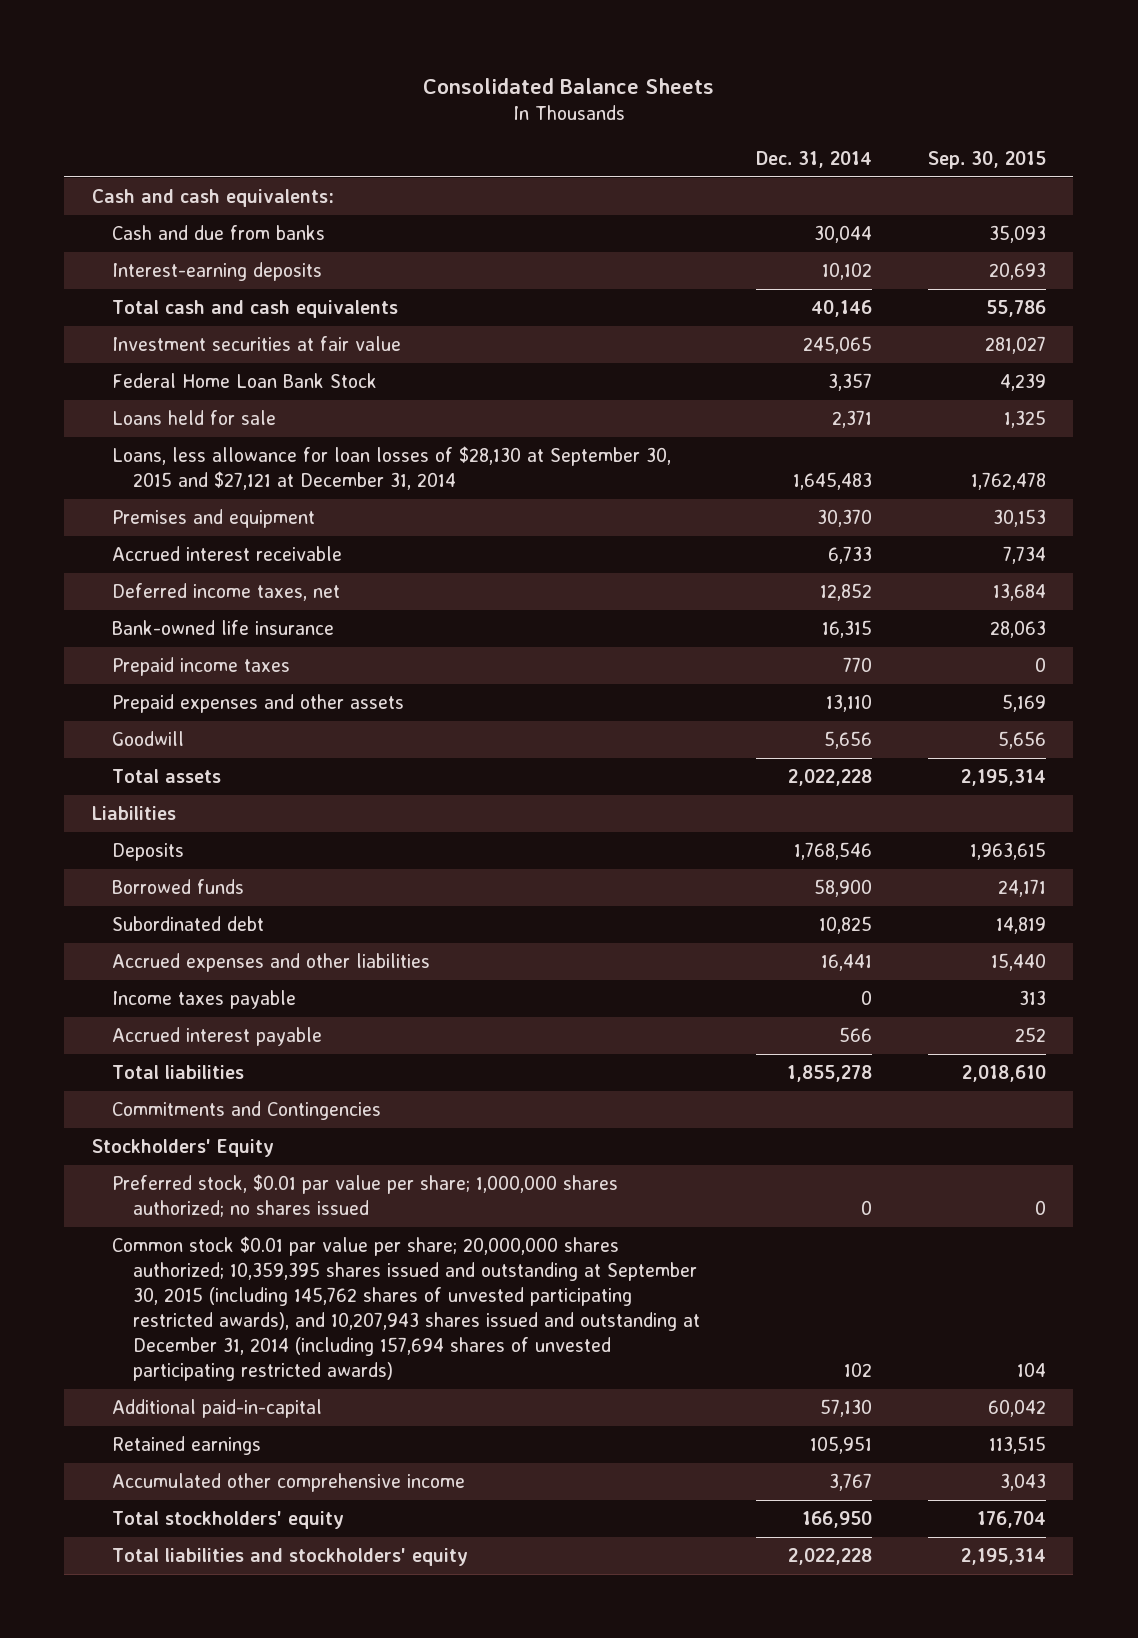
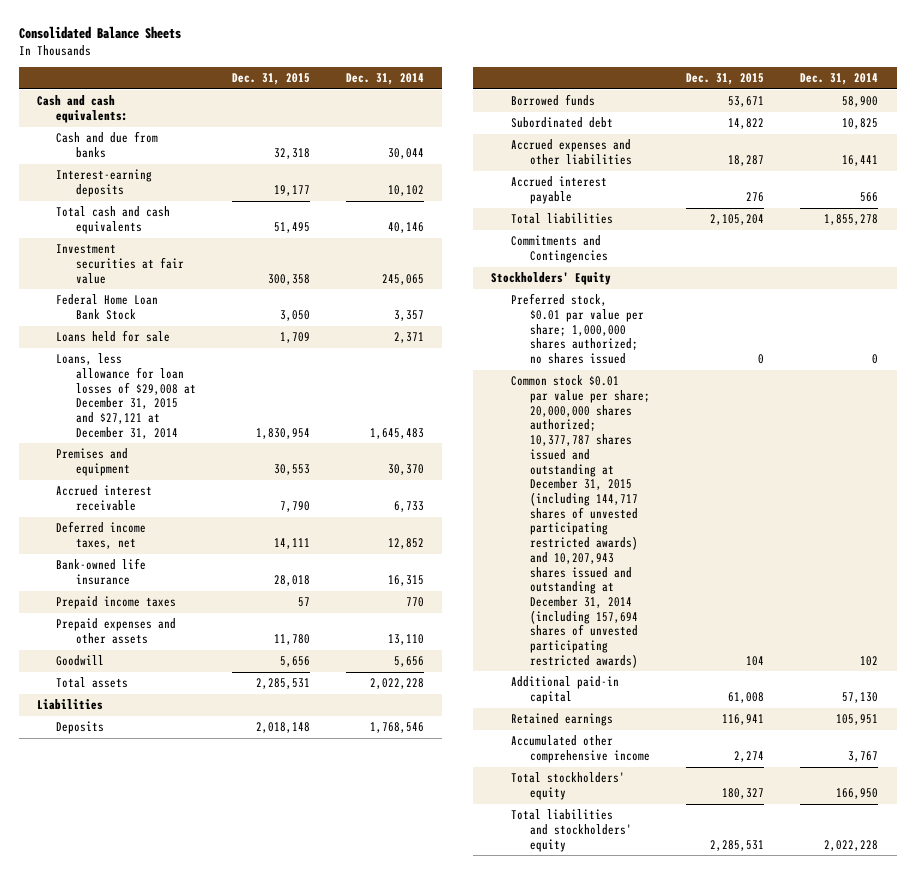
[927,150,1046,169] Sep. 30, 2015 -> none
none -> [231,73,310,86] Dec. 31, 2015
[112,446,672,491] Loans, less allowance for loan losses of $28,130 at September 30, 2015 and $27,121 at December 31, 2014 -> [56,353,196,439] Loans, less allowance for loan losses of $29,008 at December 31, 2015 and $27,121 at December 31, 2014
[112,990,297,1010] Income taxes payable -> none
[112,1236,700,1381] Common stock $0.01 par value per share; 20,000,000 shares authorized; 10,359,395 shares issued and outstanding at September 30, 2015 (including 145,762 shares of unvested participating restricted awards), and 10,207,943 shares issued and outstanding at December 31, 2014 (including 157,694 shares of unvested participating restricted awards) -> [510,375,650,668] Common stock $0.01 par value per share; 20,000,000 shares authorized; 10,377,787 shares issued and outstanding at December 31, 2015 (including 144,717 shares of unvested participating restricted awards) and 10,207,943 shares issued and outstanding at December 31, 2014 (including 157,694 shares of unvested participating restricted awards)
[112,1399,323,1419] Additional paid-in-capital -> [510,676,619,704] Additional paid-in capital

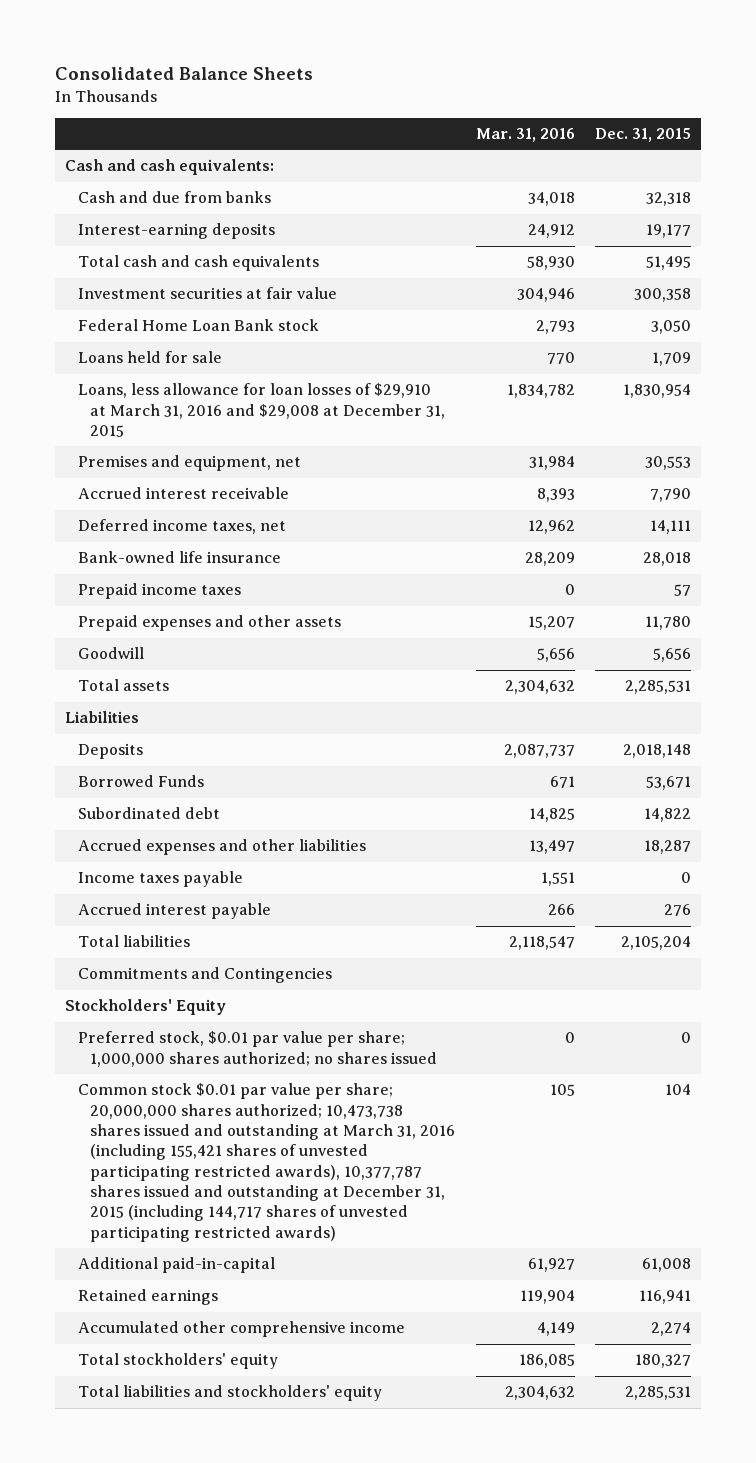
[346,73,425,86] Dec. 31, 2014 -> none
none -> [475,128,575,143] Mar. 31, 2016
[56,294,159,320] Federal Home Loan Bank Stock -> [77,319,319,332] Federal Home Loan Bank stock
[56,353,196,439] Loans, less allowance for loan losses of $29,008 at December 31, 2015 and $27,121 at December 31, 2014 -> [77,383,446,438] Loans, less allowance for loan losses of $29,910 at March 31, 2016 and $29,008 at December 31, 2015
[56,448,130,476] Premises and equipment -> [77,455,301,472] Premises and equipment, net
[510,94,595,107] Borrowed funds -> [77,775,204,788] Borrowed Funds
none -> [77,871,243,888] Income taxes payable
[510,375,650,668] Common stock $0.01 par value per share; 20,000,000 shares authorized; 10,377,787 shares issued and outstanding at December 31, 2015 (including 144,717 shares of unvested participating restricted awards) and 10,207,943 shares issued and outstanding at December 31, 2014 (including 157,694 shares of unvested participating restricted awards) -> [77,1083,456,1242] Common stock $0.01 par value per share; 20,000,000 shares authorized; 10,473,738 shares issued and outstanding at March 31, 2016 (including 155,421 shares of unvested participating restricted awards), 10,377,787 shares issued and outstanding at December 31, 2015 (including 144,717 shares of unvested participating restricted awards)
[510,676,619,704] Additional paid-in capital -> [77,1257,275,1274] Additional paid-in-capital

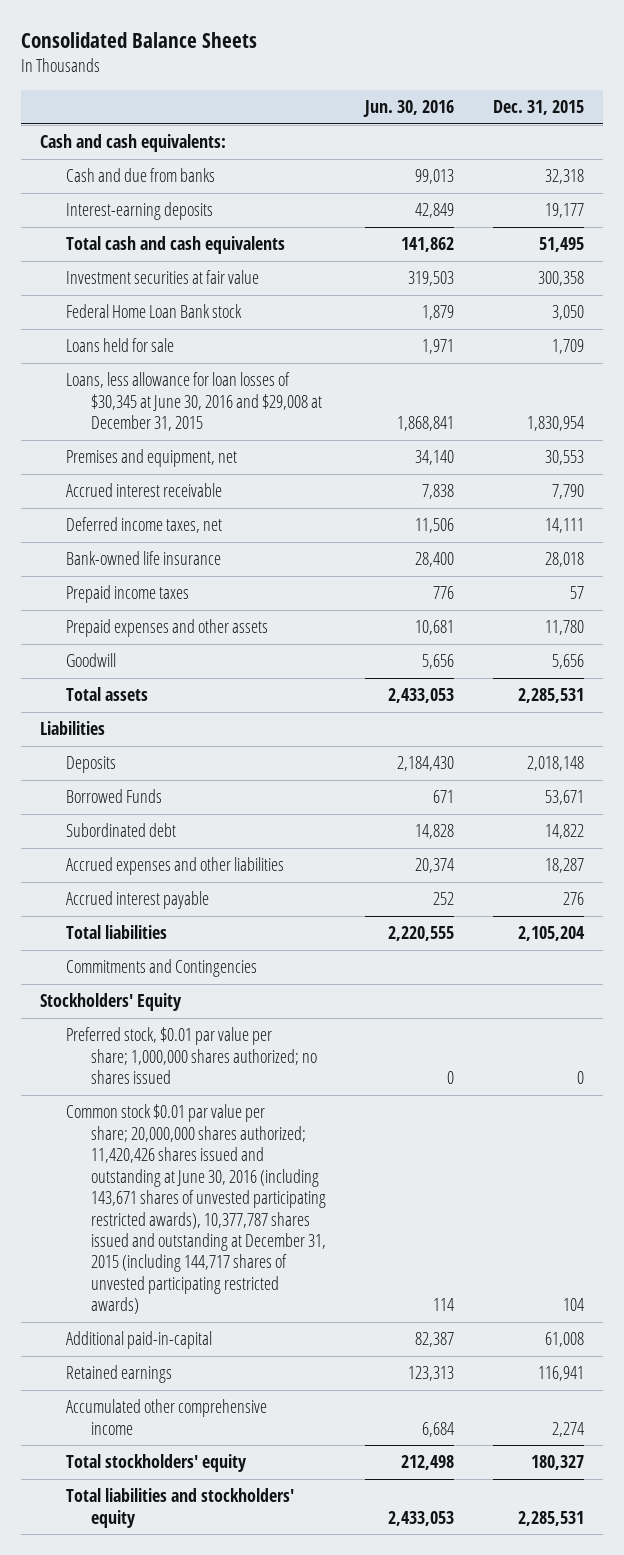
[475,128,575,143] Mar. 31, 2016 -> none
none -> [362,99,454,117] Jun. 30, 2016
[77,383,446,438] Loans, less allowance for loan losses of $29,910 at March 31, 2016 and $29,008 at December 31, 2015 -> [65,372,323,432] Loans, less allowance for loan losses of $30,345 at June 30, 2016 and $29,008 at December 31, 2015
[77,871,243,888] Income taxes payable -> none
[77,1083,456,1242] Common stock $0.01 par value per share; 20,000,000 shares authorized; 10,473,738 shares issued and outstanding at March 31, 2016 (including 155,421 shares of unvested participating restricted awards), 10,377,787 shares issued and outstanding at December 31, 2015 (including 144,717 shares of unvested participating restricted awards) -> [65,1104,327,1315] Common stock $0.01 par value per share; 20,000,000 shares authorized; 11,420,426 shares issued and outstanding at June 30, 2016 (including 143,671 shares of unvested participating restricted awards), 10,377,787 shares issued and outstanding at December 31, 2015 (including 144,717 shares of unvested participating restricted awards)

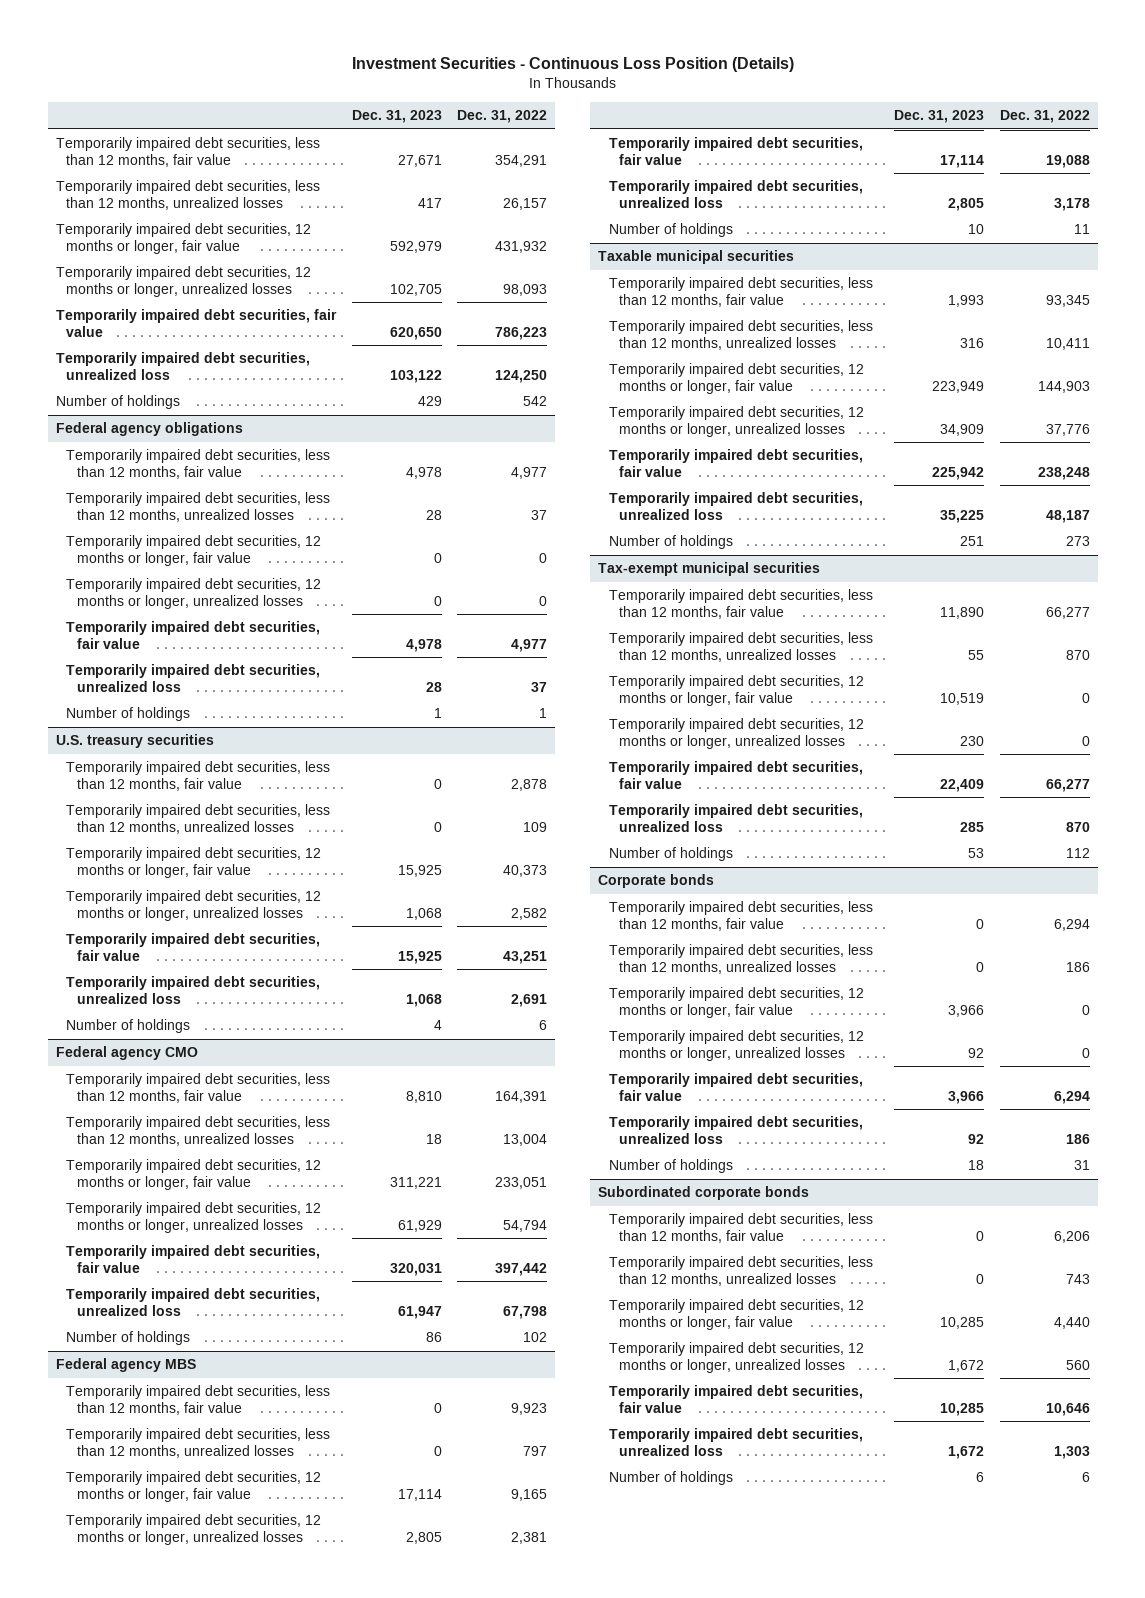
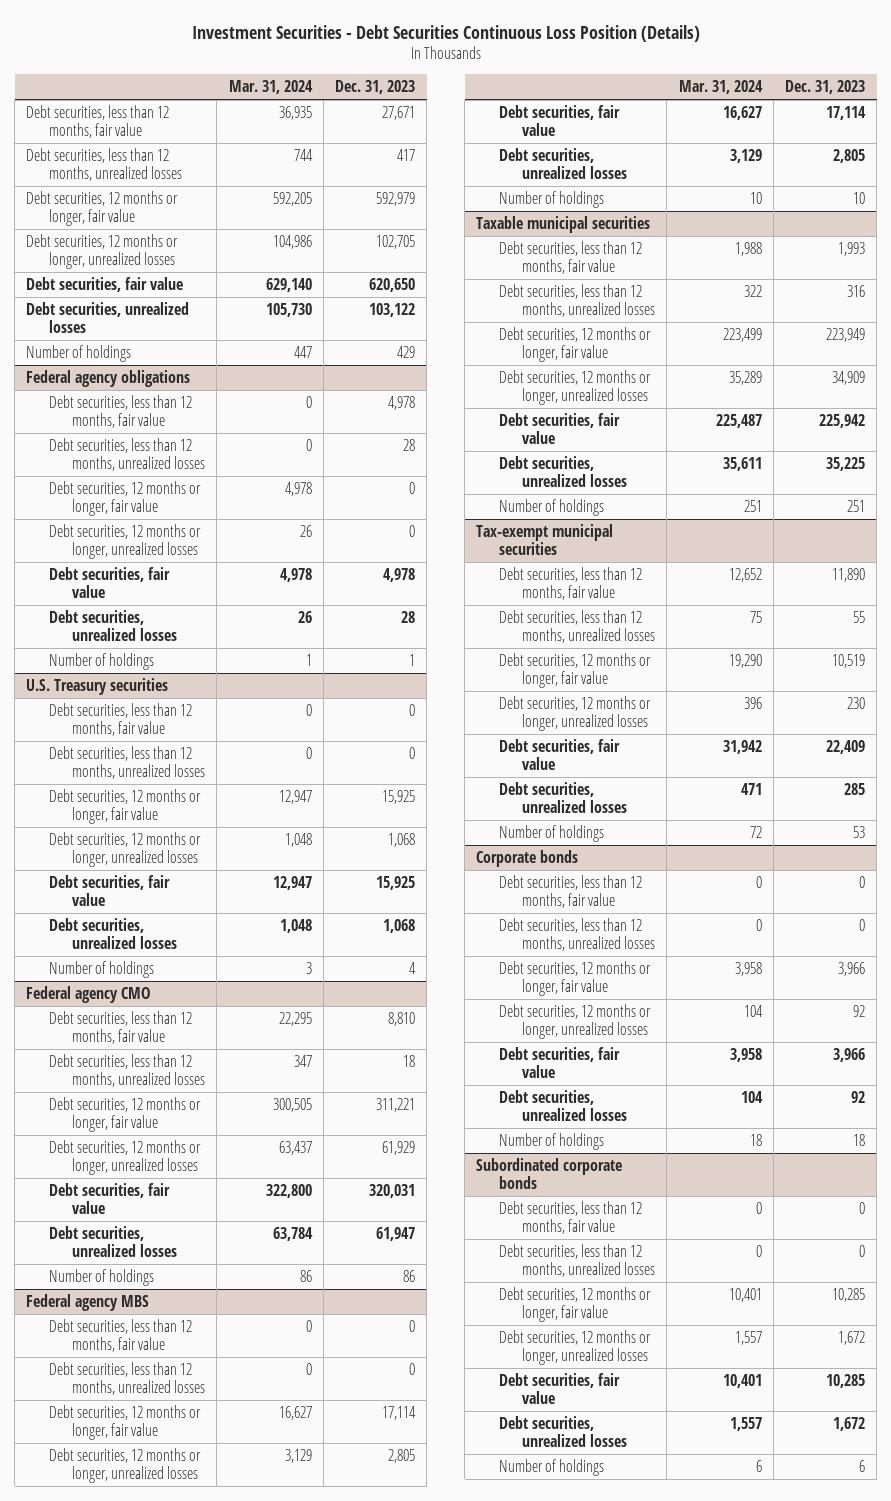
[351,57,794,73] Investment Securities - Continuous Loss Position (Details) -> [191,24,700,42] Investment Securities - Debt Securities Continuous Loss Position (Details)
[457,110,548,124] Dec. 31, 2022 -> none
none -> [228,80,313,95] Mar. 31, 2024
[55,137,320,167] Temporarily impaired debt securities, less than 12 months, fair value -> [26,104,170,138] Debt securities, less than 12 months, fair value
[55,180,320,210] Temporarily impaired debt securities, less than 12 months, unrealized losses -> [26,147,183,181] Debt securities, less than 12 months, unrealized losses
[55,223,311,254] Temporarily impaired debt securities, 12 months or longer, fair value -> [26,190,179,226] Debt securities, 12 months or longer, fair value
[55,266,311,297] Temporarily impaired debt securities, 12 months or longer, unrealized losses -> [26,233,179,269] Debt securities, 12 months or longer, unrealized losses
[55,309,337,337] Temporarily impaired debt securities, fair value -> [26,276,184,292] Debt securities, fair value
[55,352,310,380] Temporarily impaired debt securities, unrealized loss -> [26,301,190,333] Debt securities, unrealized losses
[66,449,331,479] Temporarily impaired debt securities, less than 12 months, fair value -> [49,394,193,428] Debt securities, less than 12 months, fair value
[66,492,331,522] Temporarily impaired debt securities, less than 12 months, unrealized losses -> [49,437,206,471] Debt securities, less than 12 months, unrealized losses
[66,535,322,566] Temporarily impaired debt securities, 12 months or longer, fair value -> [49,480,202,516] Debt securities, 12 months or longer, fair value
[66,578,322,609] Temporarily impaired debt securities, 12 months or longer, unrealized losses -> [49,523,202,559] Debt securities, 12 months or longer, unrealized losses
[66,621,321,649] Temporarily impaired debt securities, fair value -> [49,566,171,598] Debt securities, fair value
[66,664,321,692] Temporarily impaired debt securities, unrealized loss -> [49,609,178,641] Debt securities, unrealized losses
[55,734,214,749] U.S. treasury securities -> [26,677,169,695] U.S. Treasury securities
[66,761,331,791] Temporarily impaired debt securities, less than 12 months, fair value -> [49,702,193,736] Debt securities, less than 12 months, fair value
[66,804,331,834] Temporarily impaired debt securities, less than 12 months, unrealized losses -> [49,745,206,779] Debt securities, less than 12 months, unrealized losses
[66,847,322,878] Temporarily impaired debt securities, 12 months or longer, fair value -> [49,788,202,824] Debt securities, 12 months or longer, fair value
[66,890,322,921] Temporarily impaired debt securities, 12 months or longer, unrealized losses -> [49,831,202,867] Debt securities, 12 months or longer, unrealized losses
[66,933,321,961] Temporarily impaired debt securities, fair value -> [49,874,171,906] Debt securities, fair value
[66,976,321,1004] Temporarily impaired debt securities, unrealized loss -> [49,917,178,949] Debt securities, unrealized losses
[66,1073,331,1103] Temporarily impaired debt securities, less than 12 months, fair value -> [49,1010,193,1044] Debt securities, less than 12 months, fair value
[66,1116,331,1146] Temporarily impaired debt securities, less than 12 months, unrealized losses -> [49,1053,206,1087] Debt securities, less than 12 months, unrealized losses
[66,1159,322,1190] Temporarily impaired debt securities, 12 months or longer, fair value -> [49,1096,202,1132] Debt securities, 12 months or longer, fair value
[66,1202,322,1233] Temporarily impaired debt securities, 12 months or longer, unrealized losses -> [49,1139,202,1175] Debt securities, 12 months or longer, unrealized losses
[66,1245,321,1273] Temporarily impaired debt securities, fair value -> [49,1182,171,1214] Debt securities, fair value
[66,1288,321,1316] Temporarily impaired debt securities, unrealized loss -> [49,1225,178,1257] Debt securities, unrealized losses
[66,1385,331,1415] Temporarily impaired debt securities, less than 12 months, fair value -> [49,1318,193,1352] Debt securities, less than 12 months, fair value
[66,1428,331,1458] Temporarily impaired debt securities, less than 12 months, unrealized losses -> [49,1361,206,1395] Debt securities, less than 12 months, unrealized losses
[66,1471,322,1502] Temporarily impaired debt securities, 12 months or longer, fair value -> [49,1404,202,1440] Debt securities, 12 months or longer, fair value
[66,1514,322,1545] Temporarily impaired debt securities, 12 months or longer, unrealized losses -> [49,1447,202,1483] Debt securities, 12 months or longer, unrealized losses
[608,137,863,165] Temporarily impaired debt securities, fair value -> [499,104,621,136] Debt securities, fair value
[608,180,863,208] Temporarily impaired debt securities, unrealized loss -> [499,147,628,179] Debt securities, unrealized losses
[608,277,873,307] Temporarily impaired debt securities, less than 12 months, fair value -> [499,240,643,274] Debt securities, less than 12 months, fair value
[608,320,873,350] Temporarily impaired debt securities, less than 12 months, unrealized losses -> [499,283,656,317] Debt securities, less than 12 months, unrealized losses
[608,363,864,394] Temporarily impaired debt securities, 12 months or longer, fair value -> [499,326,652,362] Debt securities, 12 months or longer, fair value
[608,406,864,437] Temporarily impaired debt securities, 12 months or longer, unrealized losses -> [499,369,652,405] Debt securities, 12 months or longer, unrealized losses
[608,449,863,477] Temporarily impaired debt securities, fair value -> [499,412,621,444] Debt securities, fair value
[608,492,863,520] Temporarily impaired debt securities, unrealized loss -> [499,455,628,487] Debt securities, unrealized losses
[608,589,873,619] Temporarily impaired debt securities, less than 12 months, fair value -> [499,566,643,600] Debt securities, less than 12 months, fair value
[608,632,873,662] Temporarily impaired debt securities, less than 12 months, unrealized losses -> [499,609,656,643] Debt securities, less than 12 months, unrealized losses
[608,675,864,706] Temporarily impaired debt securities, 12 months or longer, fair value -> [499,652,652,688] Debt securities, 12 months or longer, fair value
[608,718,864,749] Temporarily impaired debt securities, 12 months or longer, unrealized losses -> [499,695,652,731] Debt securities, 12 months or longer, unrealized losses
[608,761,863,789] Temporarily impaired debt securities, fair value -> [499,738,621,770] Debt securities, fair value
[608,804,863,832] Temporarily impaired debt securities, unrealized loss -> [499,781,628,813] Debt securities, unrealized losses
[608,901,873,931] Temporarily impaired debt securities, less than 12 months, fair value -> [499,874,643,908] Debt securities, less than 12 months, fair value
[608,944,873,974] Temporarily impaired debt securities, less than 12 months, unrealized losses -> [499,917,656,951] Debt securities, less than 12 months, unrealized losses
[608,987,864,1018] Temporarily impaired debt securities, 12 months or longer, fair value -> [499,960,652,996] Debt securities, 12 months or longer, fair value
[608,1030,864,1061] Temporarily impaired debt securities, 12 months or longer, unrealized losses -> [499,1003,652,1039] Debt securities, 12 months or longer, unrealized losses
[608,1073,863,1101] Temporarily impaired debt securities, fair value -> [499,1046,621,1078] Debt securities, fair value
[608,1116,863,1144] Temporarily impaired debt securities, unrealized loss -> [499,1089,628,1121] Debt securities, unrealized losses
[608,1213,873,1243] Temporarily impaired debt securities, less than 12 months, fair value -> [499,1200,643,1234] Debt securities, less than 12 months, fair value
[608,1256,873,1286] Temporarily impaired debt securities, less than 12 months, unrealized losses -> [499,1243,656,1277] Debt securities, less than 12 months, unrealized losses
[608,1299,864,1330] Temporarily impaired debt securities, 12 months or longer, fair value -> [499,1286,652,1322] Debt securities, 12 months or longer, fair value
[608,1342,864,1373] Temporarily impaired debt securities, 12 months or longer, unrealized losses -> [499,1329,652,1365] Debt securities, 12 months or longer, unrealized losses
[608,1385,863,1413] Temporarily impaired debt securities, fair value -> [499,1372,621,1404] Debt securities, fair value
[608,1428,863,1456] Temporarily impaired debt securities, unrealized loss -> [499,1415,628,1447] Debt securities, unrealized losses

